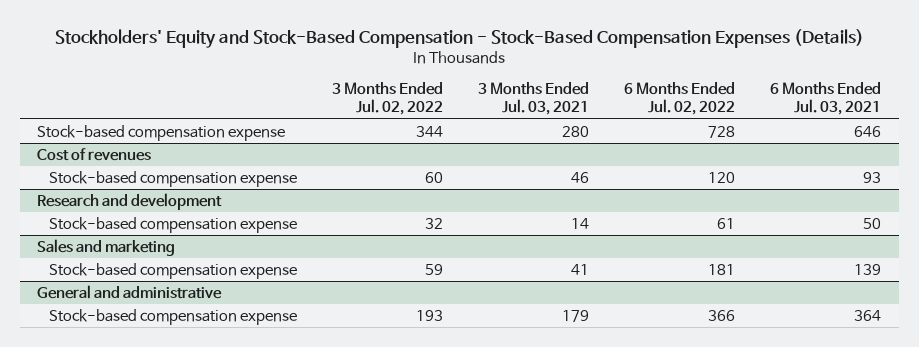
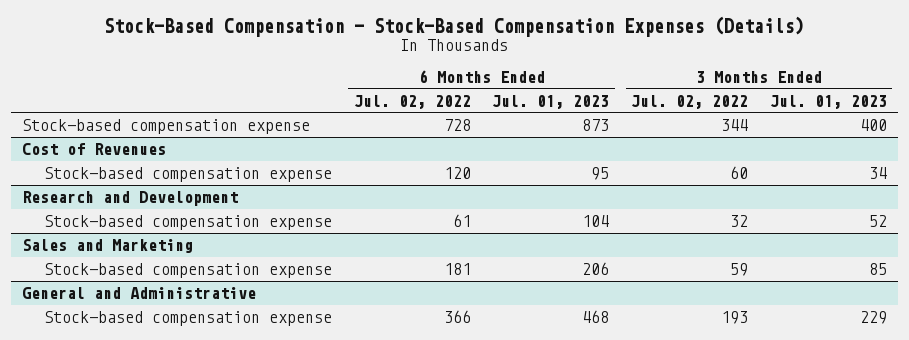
[55,28,865,48] Stockholders' Equity and Stock-Based Compensation - Stock-Based Compensation Expenses (Details) -> [104,15,805,37] Stock-Based Compensation - Stock-Based Compensation Expenses (Details)
[478,82,590,116] 3 Months Ended Jul. 03, 2021 -> none
[770,82,882,116] 6 Months Ended Jul. 03, 2021 -> none
none -> [492,94,610,109] Jul. 01, 2023
none -> [769,94,887,109] Jul. 01, 2023
[37,147,152,161] Cost of revenues -> [22,143,167,156] Cost of Revenues
[37,192,223,210] Research and development -> [22,191,239,207] Research and Development
[37,238,176,256] Sales and marketing -> [22,239,194,254] Sales and Marketing
[37,284,223,299] General and administrative -> [22,287,257,300] General and Administrative

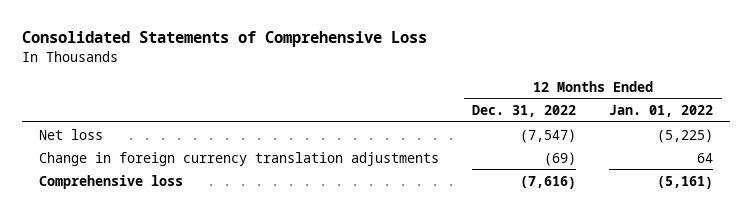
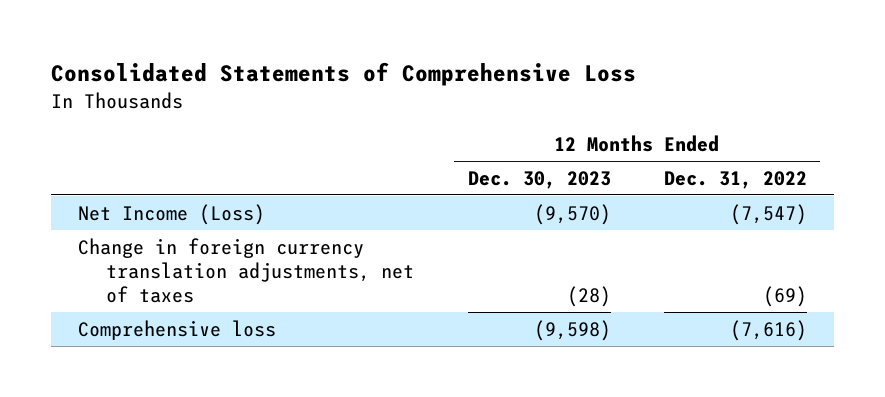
[609,105,714,118] Jan. 01, 2022 -> none
none -> [467,170,611,189] Dec. 30, 2023
[38,128,103,140] Net loss -> [77,203,265,225] Net Income (Loss)
[38,151,439,166] Change in foreign currency translation adjustments -> [77,237,415,304] Change in foreign currency translation adjustments, net of taxes

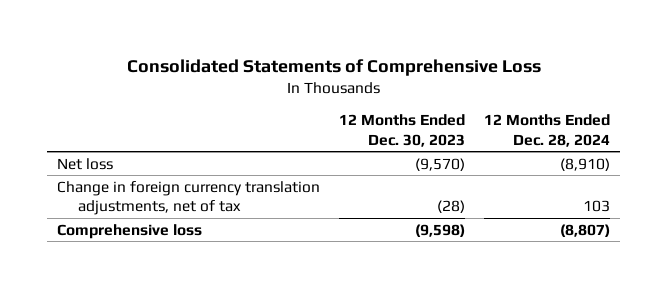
[663,170,807,189] Dec. 31, 2022 -> none
none -> [484,114,611,147] 12 Months Ended Dec. 28, 2024
[77,203,265,225] Net Income (Loss) -> [56,157,113,170] Net loss
[77,237,415,304] Change in foreign currency translation adjustments, net of taxes -> [56,180,320,216] Change in foreign currency translation adjustments, net of tax

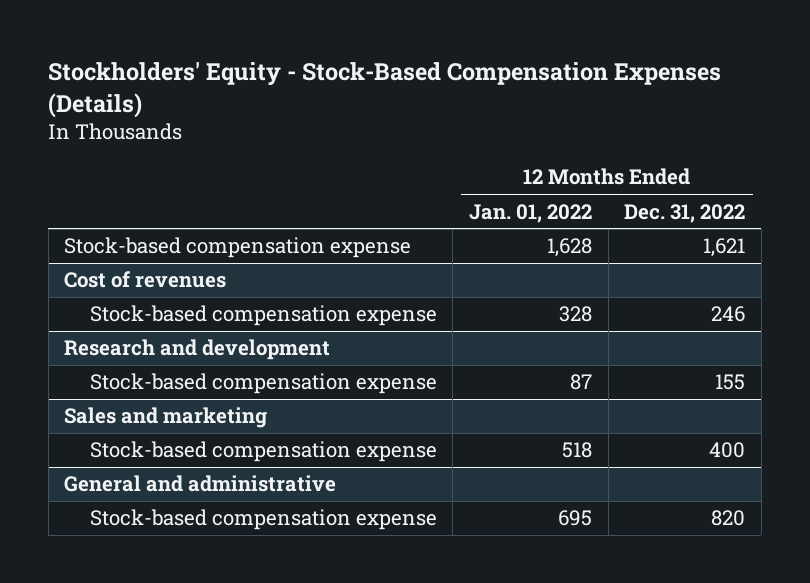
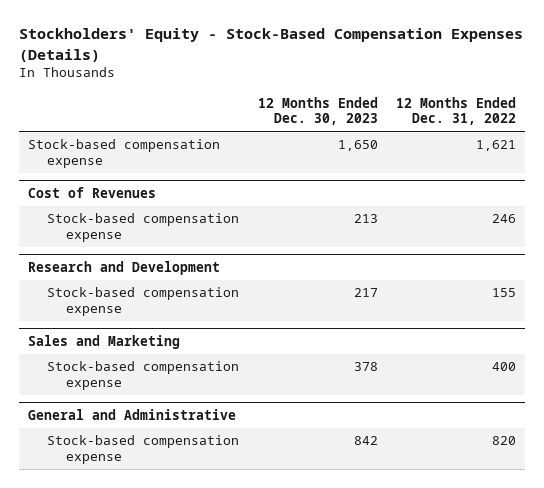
[468,203,592,223] Jan. 01, 2022 -> none
none -> [257,96,378,126] 12 Months Ended Dec. 30, 2023
[64,271,227,289] Cost of revenues -> [28,187,157,199] Cost of Revenues
[64,339,331,361] Research and development -> [28,261,221,276] Research and Development
[64,407,268,429] Sales and marketing -> [28,335,181,350] Sales and Marketing
[64,475,337,493] General and administrative -> [28,409,237,421] General and Administrative

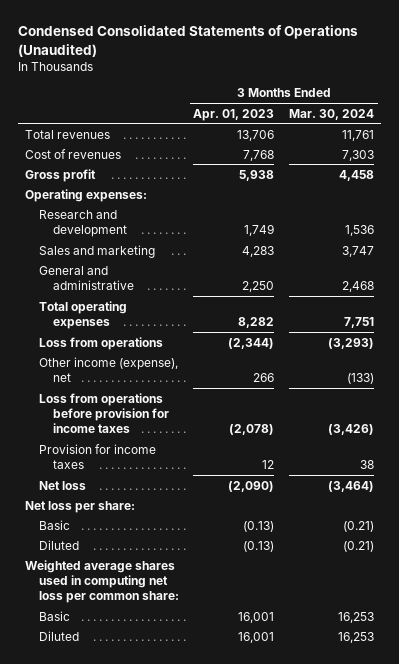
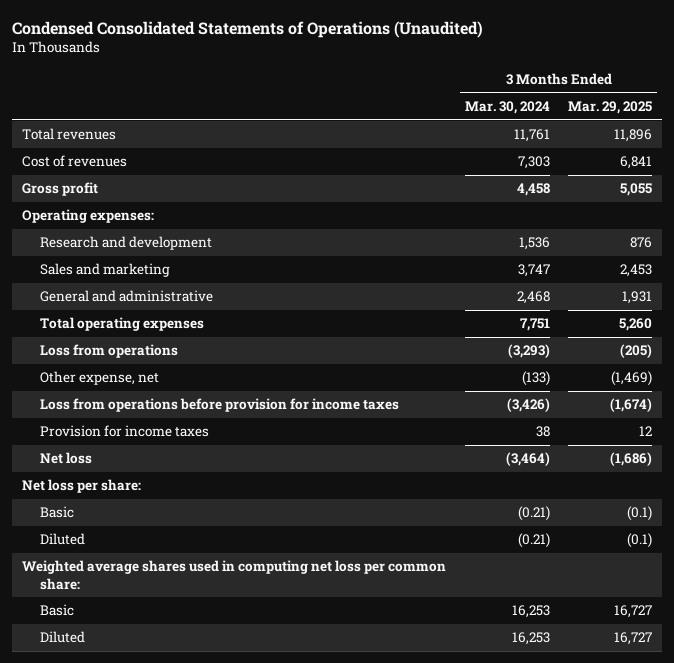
[193,108,275,121] Apr. 01, 2023 -> none
none -> [568,101,653,115] Mar. 29, 2025
[38,356,178,382] Other income (expense), net -> [39,371,159,386] Other expense, net

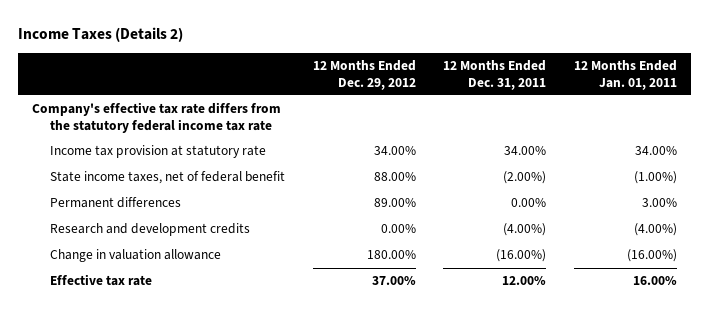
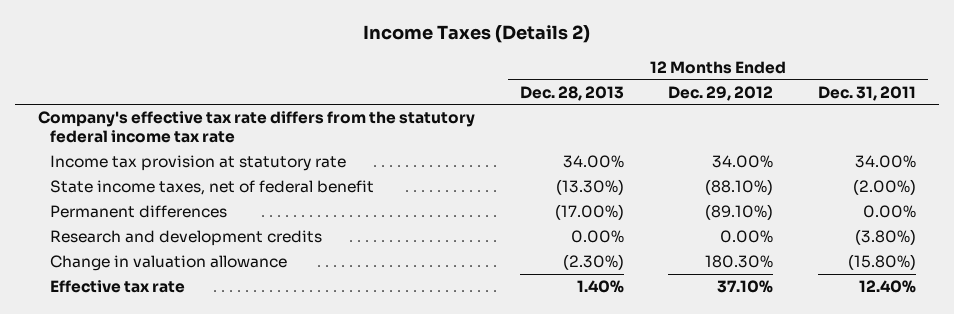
[573,60,677,90] 12 Months Ended Jan. 01, 2011 -> none
none -> [519,85,624,101] Dec. 28, 2013
[373,172,416,182] 88.00% -> [705,179,774,196] (88.10%)
[373,198,416,208] 89.00% -> [705,204,774,221] (89.10%)
[503,223,547,237] (4.00%) -> [855,229,917,246] (3.80%)
[366,250,416,260] 180.00% -> [705,255,774,269] 180.30%
[496,249,547,263] (16.00%) -> [848,254,917,271] (15.80%)
[371,276,416,286] 37.00% -> [717,280,774,294] 37.10%
[502,276,547,286] 12.00% -> [859,280,917,294] 12.40%

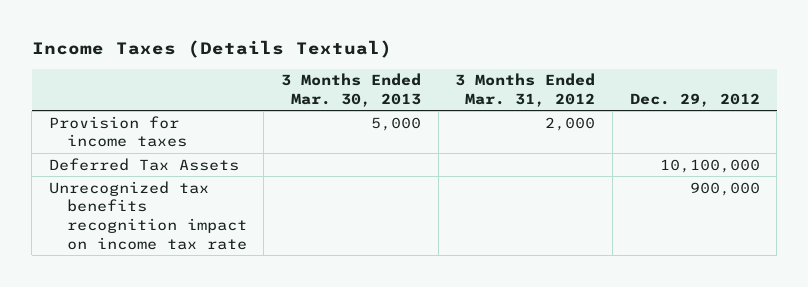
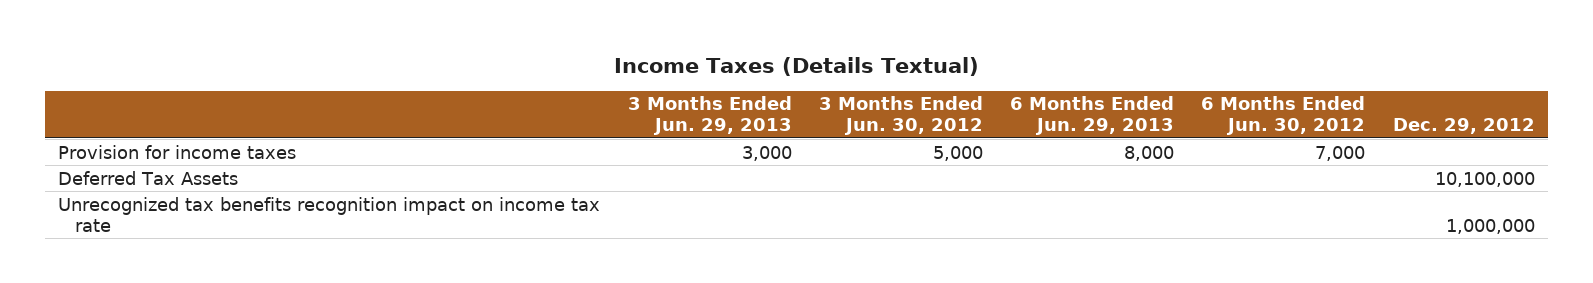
[280,73,421,108] 3 Months Ended Mar. 30, 2013 -> none
[455,73,596,108] 3 Months Ended Mar. 31, 2012 -> none
none -> [627,96,792,136] 3 Months Ended Jun. 29, 2013
none -> [818,96,983,136] 3 Months Ended Jun. 30, 2012
none -> [1010,96,1175,136] 6 Months Ended Jun. 29, 2013
none -> [1201,96,1366,136] 6 Months Ended Jun. 30, 2012
[689,181,760,196] 900,000 -> [1445,218,1535,234] 1,000,000

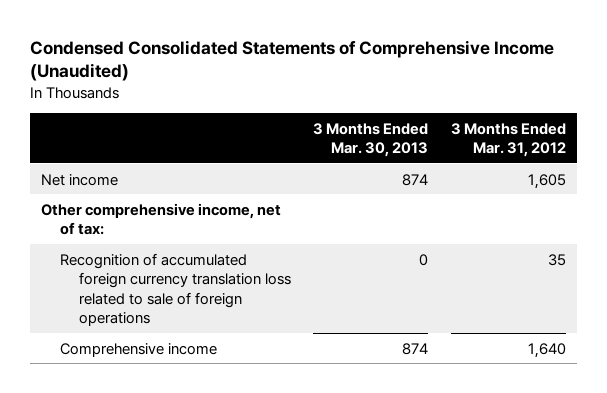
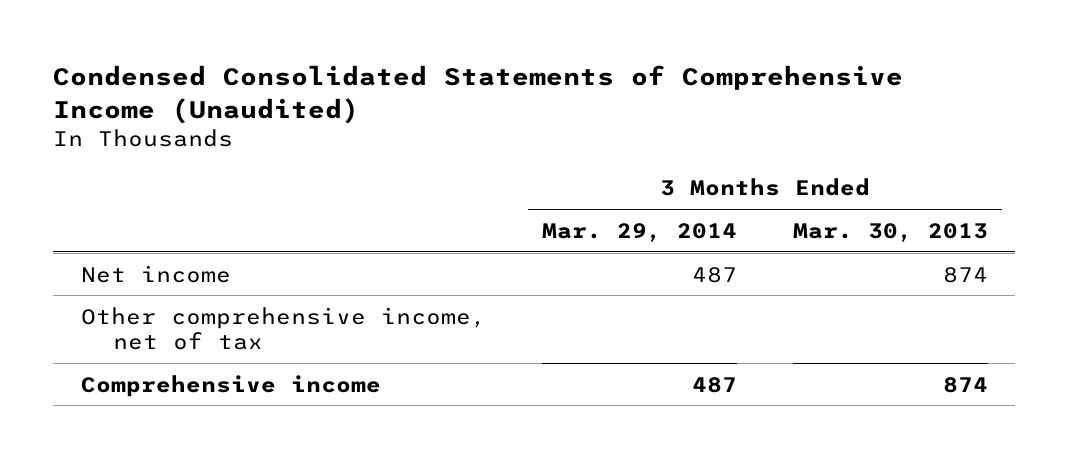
[450,122,566,158] 3 Months Ended Mar. 31, 2012 -> none
none -> [541,222,737,242] Mar. 29, 2014
[60,252,291,327] Recognition of accumulated foreign currency translation loss related to sale of foreign operations -> none
[41,202,282,236] Other comprehensive income, net of tax: -> [81,306,487,351] Other comprehensive income, net of tax

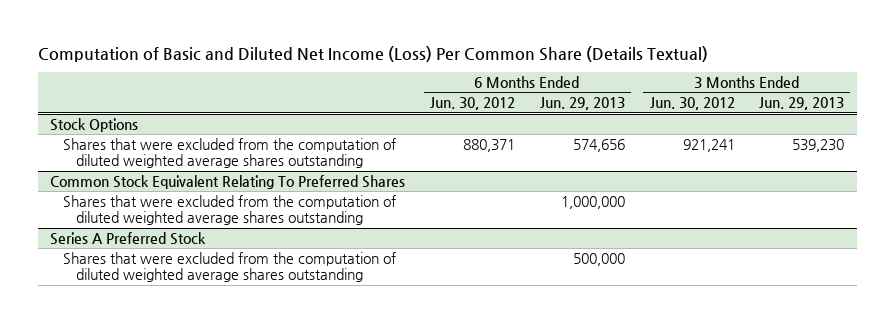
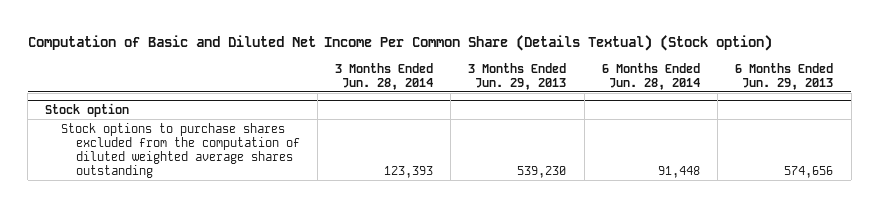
[37,45,708,62] Computation of Basic and Diluted Net Income (Loss) Per Common Share (Details Textual) -> [27,34,772,51] Computation of Basic and Diluted Net Income Per Common Share (Details Textual) (Stock option)
[430,97,516,111] Jun. 30, 2012 -> none
[649,97,735,111] Jun. 30, 2012 -> none
none -> [335,62,434,90] 3 Months Ended Jun. 28, 2014
none -> [601,62,700,90] 6 Months Ended Jun. 28, 2014
[50,174,406,189] Common Stock Equivalent Relating To Preferred Shares -> none
[63,194,397,226] Shares that were excluded from the computation of diluted weighted average shares outstanding -> none
[50,231,207,245] Series A Preferred Stock -> none
[63,251,397,283] Shares that were excluded from the computation of diluted weighted average shares outstanding -> none
[50,117,139,132] Stock Options -> [45,102,130,117] Stock option
[63,137,397,169] Shares that were excluded from the computation of diluted weighted average shares outstanding -> [60,122,300,179] Stock options to purchase shares excluded from the computation of diluted weighted average shares outstanding

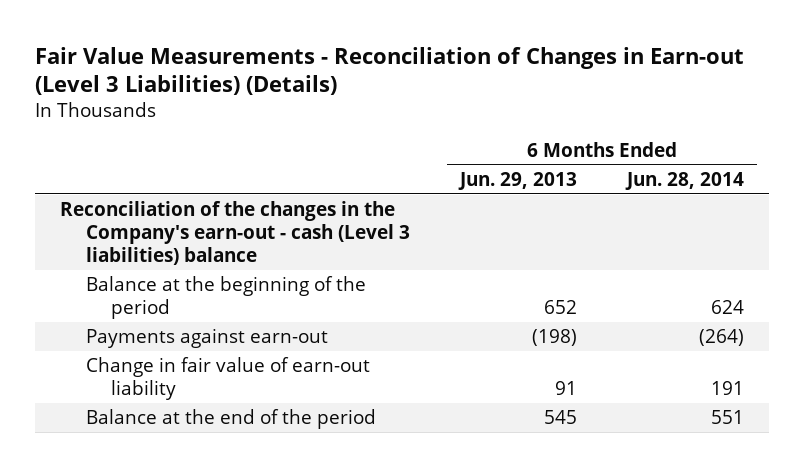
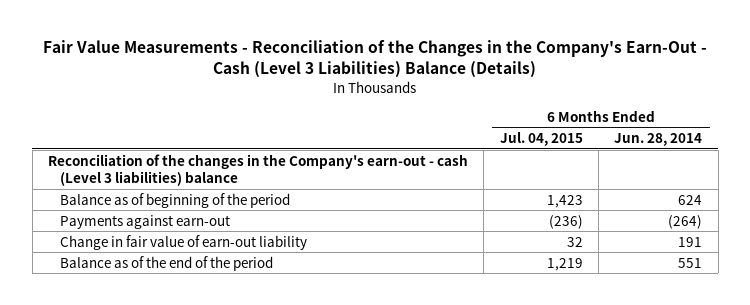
[35,46,745,96] Fair Value Measurements - Reconciliation of Changes in Earn-out (Level 3 Liabilities) (Details) -> [43,40,708,79] Fair Value Measurements - Reconciliation of the Changes in the Company's Earn-Out - Cash (Level 3 Liabilities) Balance (Details)
[457,171,577,190] Jun. 29, 2013 -> none
none -> [499,132,583,147] Jul. 04, 2015
[85,275,366,319] Balance at the beginning of the period -> [60,192,291,208] Balance as of beginning of the period
[85,408,376,429] Balance at the end of the period -> [60,255,274,271] Balance as of the end of the period

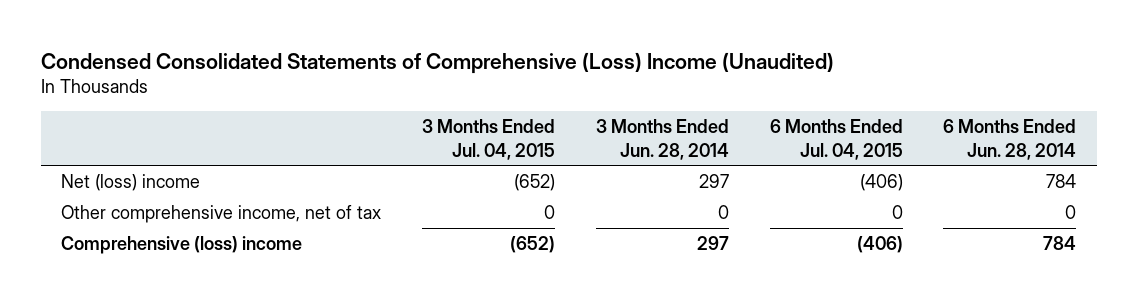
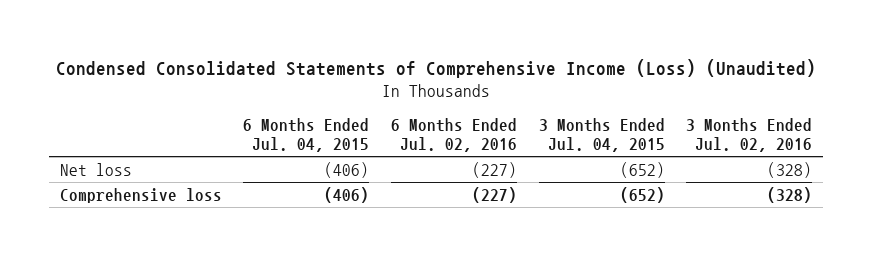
[40,51,834,74] Condensed Consolidated Statements of Comprehensive (Loss) Income (Unaudited) -> [55,58,816,78] Condensed Consolidated Statements of Comprehensive Income (Loss) (Unaudited)
[595,119,729,160] 3 Months Ended Jun. 28, 2014 -> none
[943,119,1077,160] 6 Months Ended Jun. 28, 2014 -> none
none -> [390,117,517,152] 6 Months Ended Jul. 02, 2016
none -> [686,117,813,152] 3 Months Ended Jul. 02, 2016
[60,204,381,223] Other comprehensive income, net of tax -> none
[60,173,200,191] Net (loss) income -> [59,162,132,176] Net loss
[60,235,302,254] Comprehensive (loss) income -> [59,187,222,203] Comprehensive loss

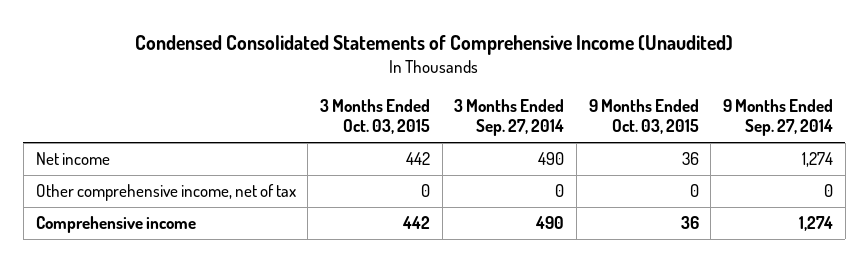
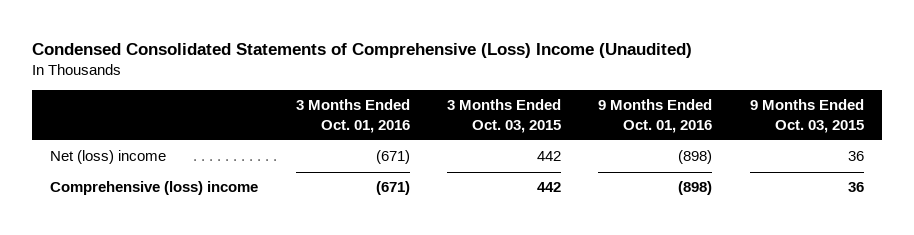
[135,34,734,55] Condensed Consolidated Statements of Comprehensive Income (Unaudited) -> [31,42,692,58] Condensed Consolidated Statements of Comprehensive (Loss) Income (Unaudited)
[454,99,565,137] 3 Months Ended Sep. 27, 2014 -> none
[722,99,833,137] 9 Months Ended Sep. 27, 2014 -> none
none -> [295,99,410,133] 3 Months Ended Oct. 01, 2016
none -> [598,99,713,133] 9 Months Ended Oct. 01, 2016
[35,184,296,202] Other comprehensive income, net of tax -> none
[35,152,110,166] Net income -> [50,150,167,165] Net (loss) income
[35,216,196,234] Comprehensive income -> [50,181,259,196] Comprehensive (loss) income

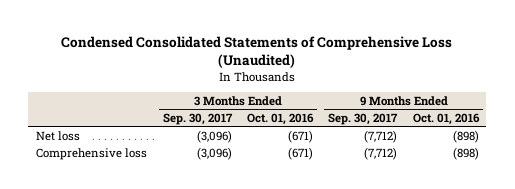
[31,42,692,58] Condensed Consolidated Statements of Comprehensive (Loss) Income (Unaudited) -> [61,35,453,68] Condensed Consolidated Statements of Comprehensive Loss (Unaudited)
[447,99,562,133] 3 Months Ended Oct. 03, 2015 -> none
[749,99,864,133] 9 Months Ended Oct. 03, 2015 -> none
none -> [162,112,233,125] Sep. 30, 2017
none -> [328,112,399,125] Sep. 30, 2017
[50,150,167,165] Net (loss) income -> [36,130,81,141] Net loss
[50,181,259,196] Comprehensive (loss) income -> [36,147,148,160] Comprehensive loss

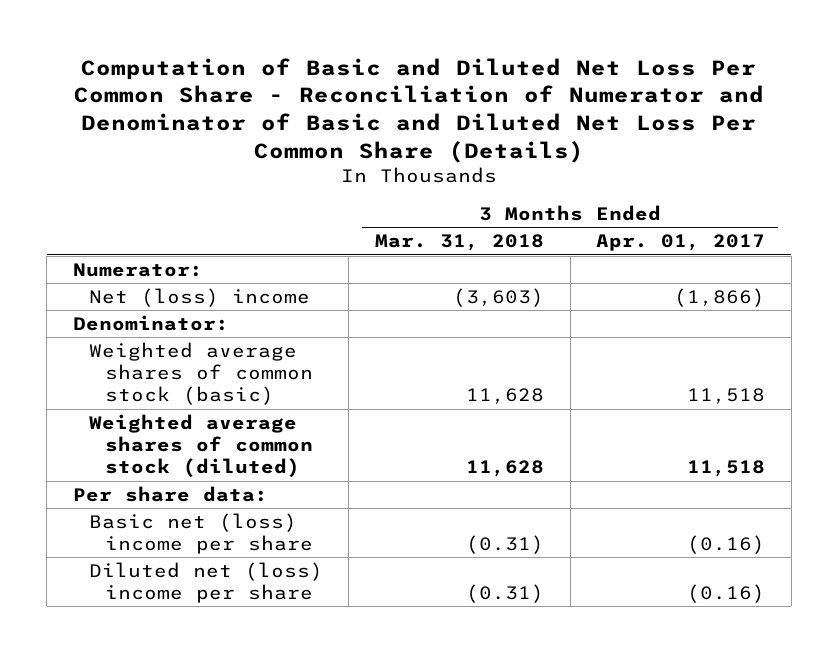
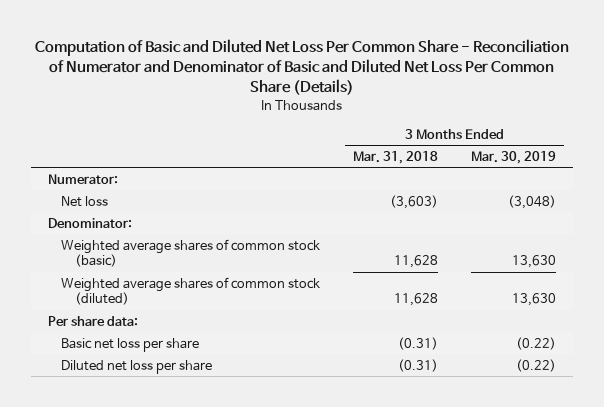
[596,234,766,252] Apr. 01, 2017 -> none
none -> [471,150,557,164] Mar. 30, 2019
[88,287,310,307] Net (loss) income -> [61,195,109,207] Net loss
[88,512,313,555] Basic net (loss) income per share -> [61,337,200,352] Basic net loss per share
[88,561,323,604] Diluted net (loss) income per share -> [61,359,213,374] Diluted net loss per share

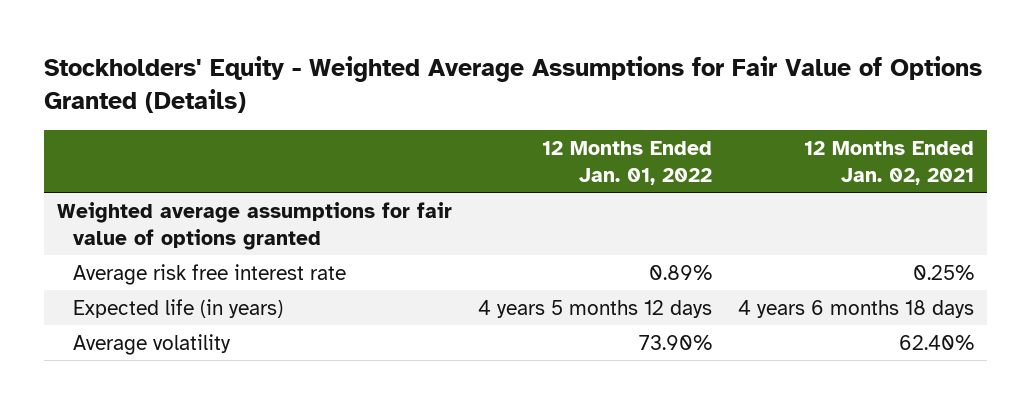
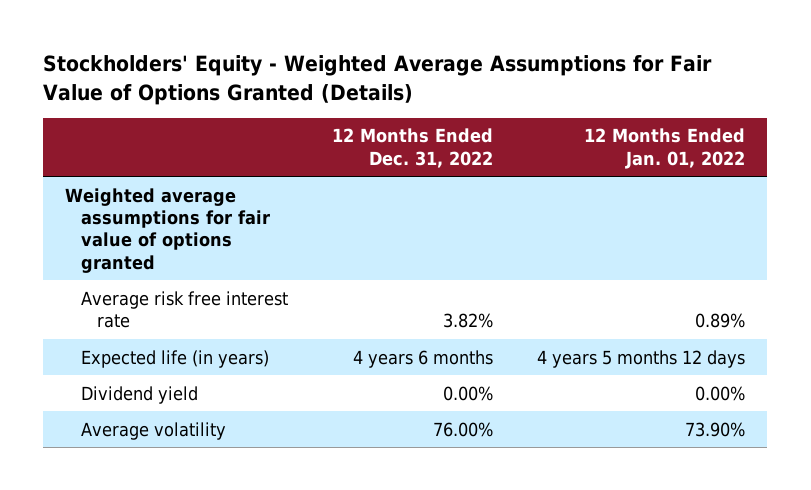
[803,140,974,186] 12 Months Ended Jan. 02, 2021 -> none
none -> [332,128,494,168] 12 Months Ended Dec. 31, 2022
none -> [81,385,199,404] Dividend yield

